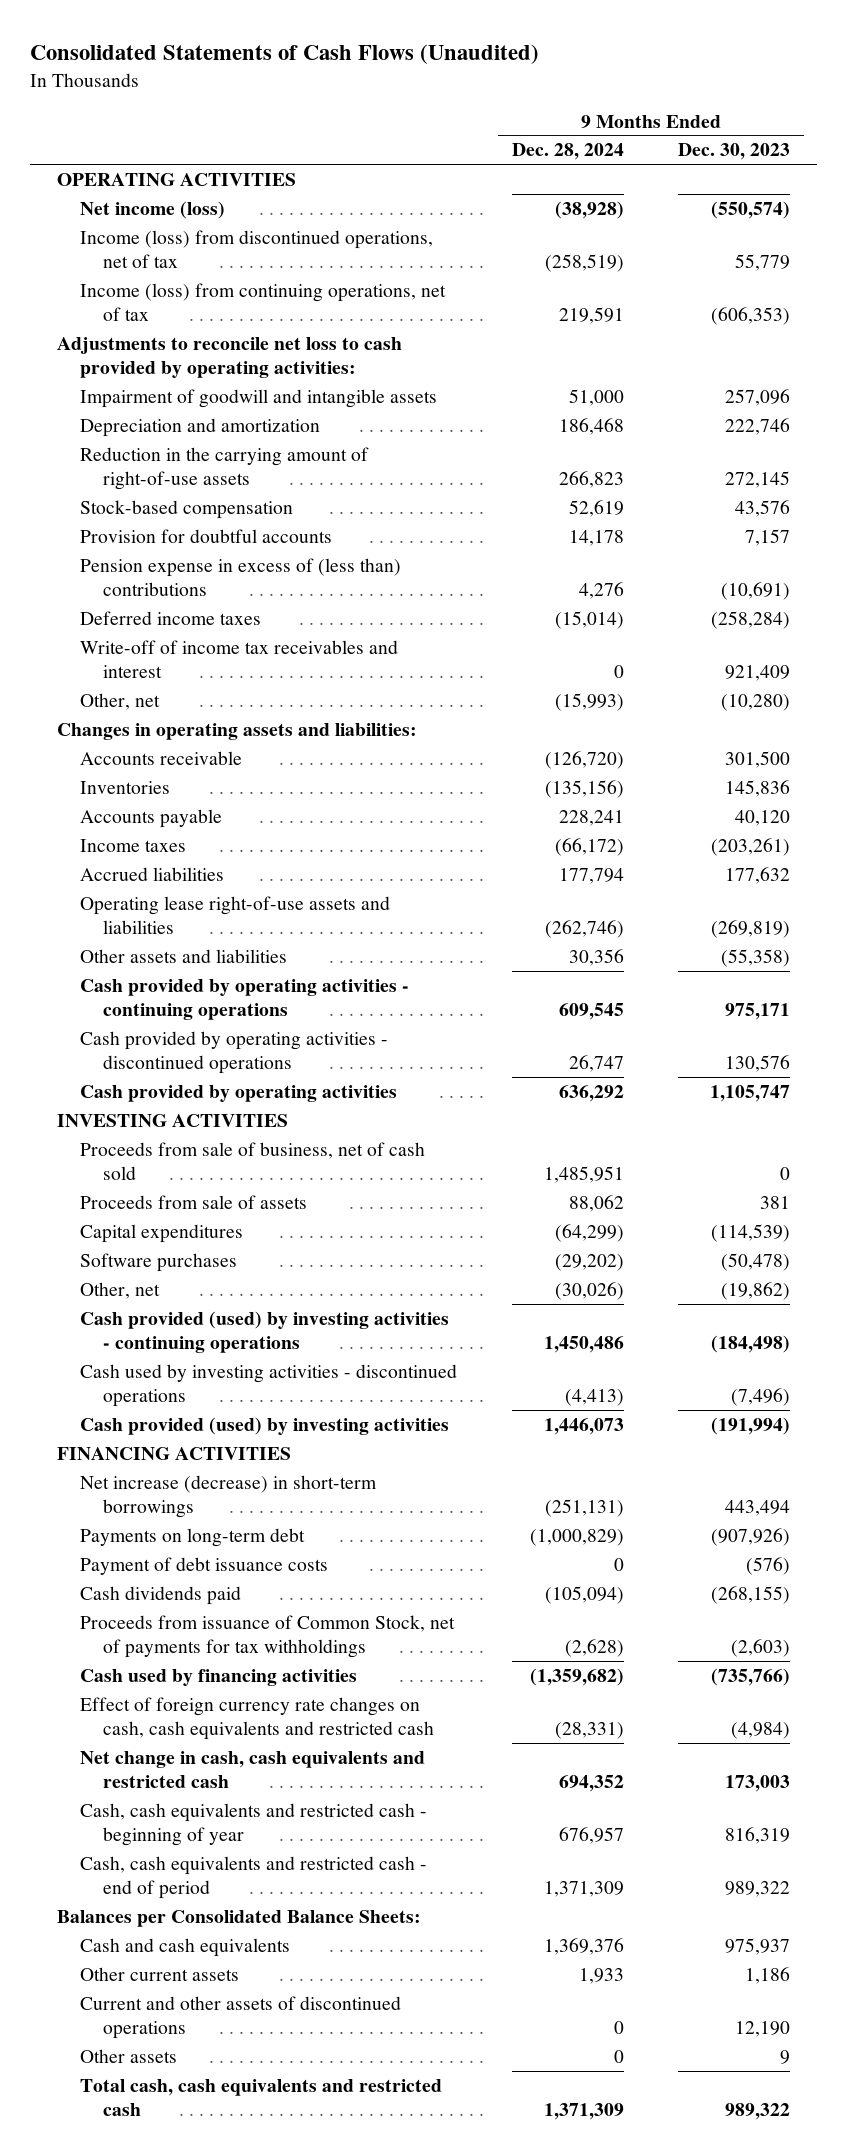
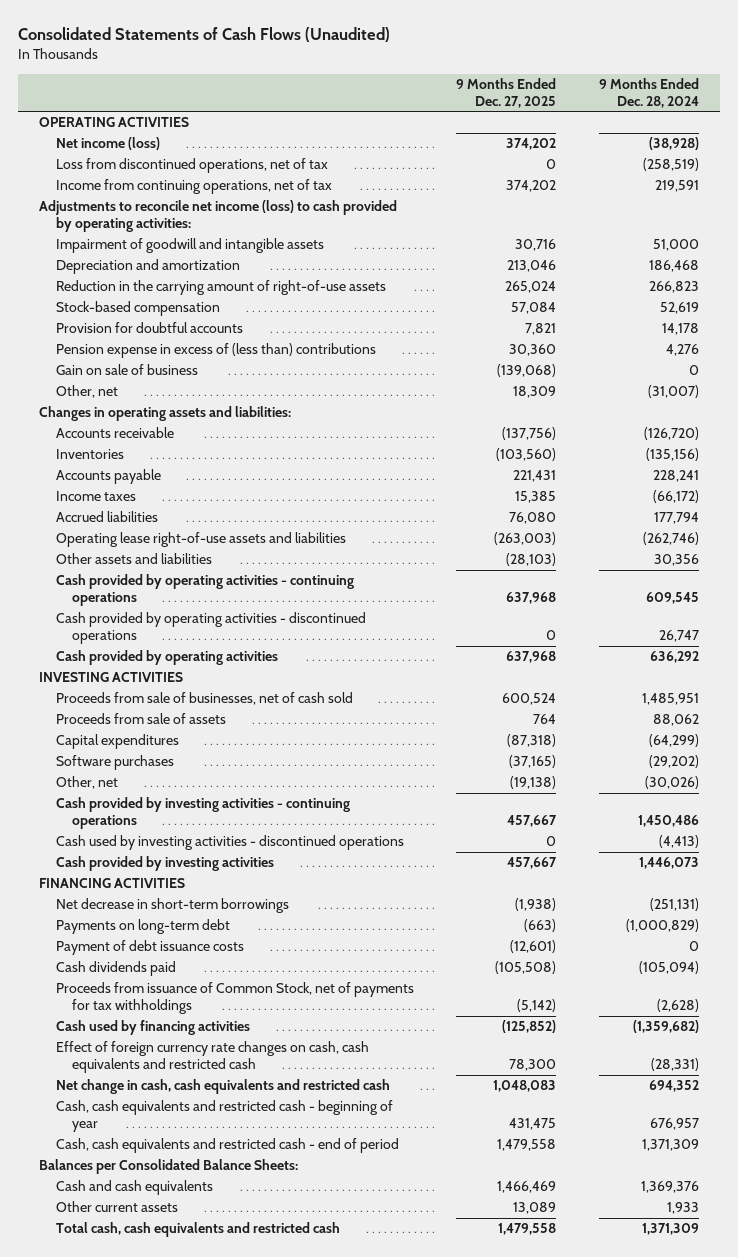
[678,143,791,161] Dec. 30, 2023 -> none
none -> [456,78,557,108] 9 Months Ended Dec. 27, 2025
[80,229,434,269] Income (loss) from discontinued operations, net of tax -> [55,158,328,174] Loss from discontinued operations, net of tax
[80,282,447,322] Income (loss) from continuing operations, net of tax -> [55,179,332,195] Income from continuing operations, net of tax
[57,336,403,379] Adjustments to reconcile net loss to cash provided by operating activities: -> [39,200,398,233] Adjustments to reconcile net income (loss) to cash provided by operating activities:
[80,610,262,625] Deferred income taxes -> none
[80,639,399,679] Write-off of income tax receivables and interest -> none
none -> [55,364,198,376] Gain on sale of business
[554,692,624,711] (15,993) -> [647,385,699,399] (31,007)
[80,1141,426,1181] Proceeds from sale of business, net of cash sold -> [55,692,353,706] Proceeds from sale of businesses, net of cash sold
[80,1310,450,1354] Cash provided (used) by investing activities - continuing operations -> [55,797,350,830] Cash provided by investing activities - continuing operations
[80,1416,450,1435] Cash provided (used) by investing activities -> [55,856,274,872] Cash provided by investing activities
[80,1474,378,1519] Net increase (decrease) in short-term borrowings -> [55,898,289,914] Net decrease in short-term borrowings
[80,1995,402,2040] Current and other assets of discontinued operations -> none
[80,2048,178,2063] Other assets -> none

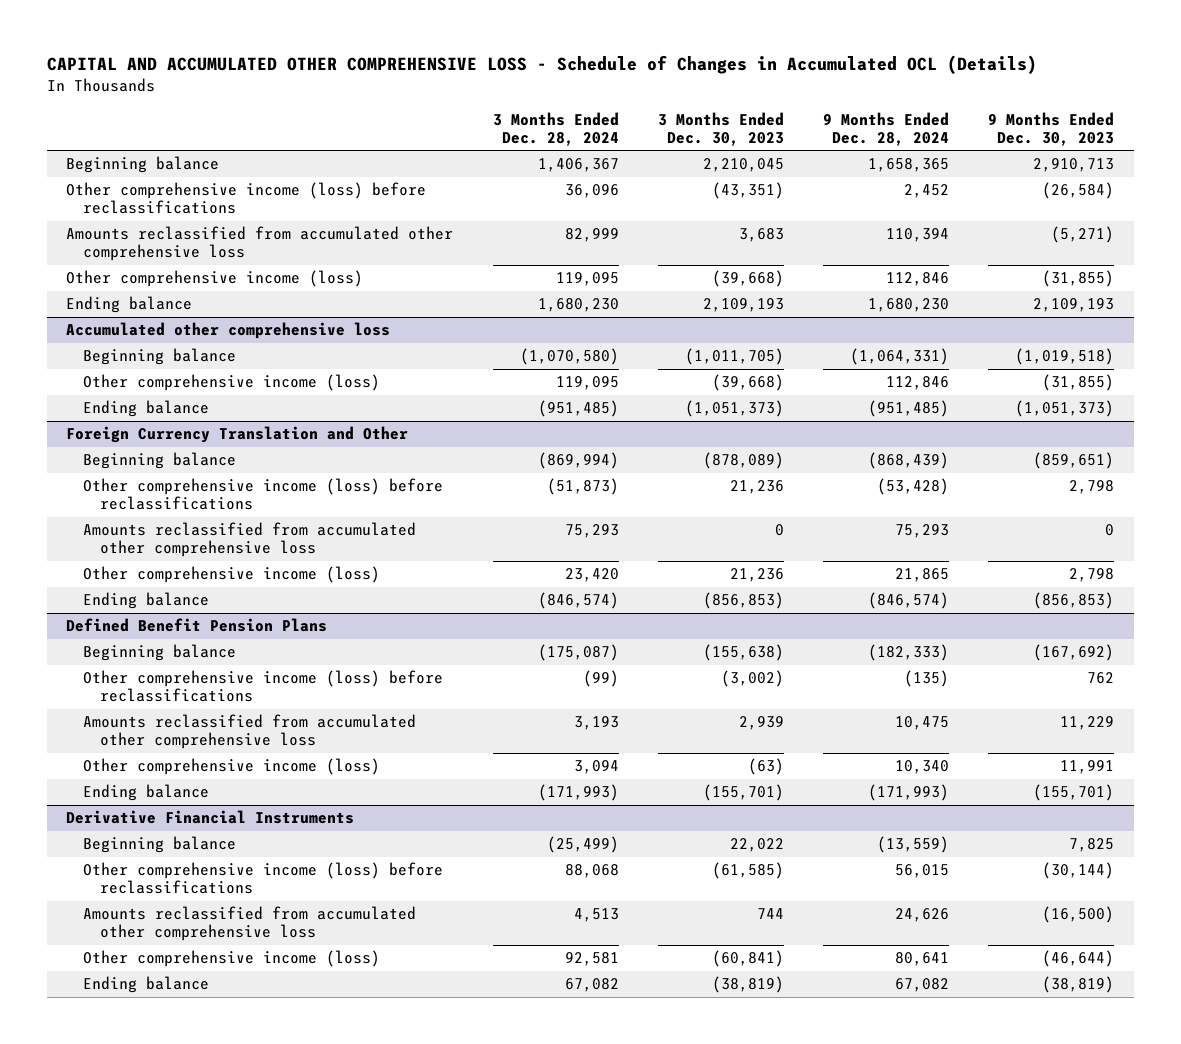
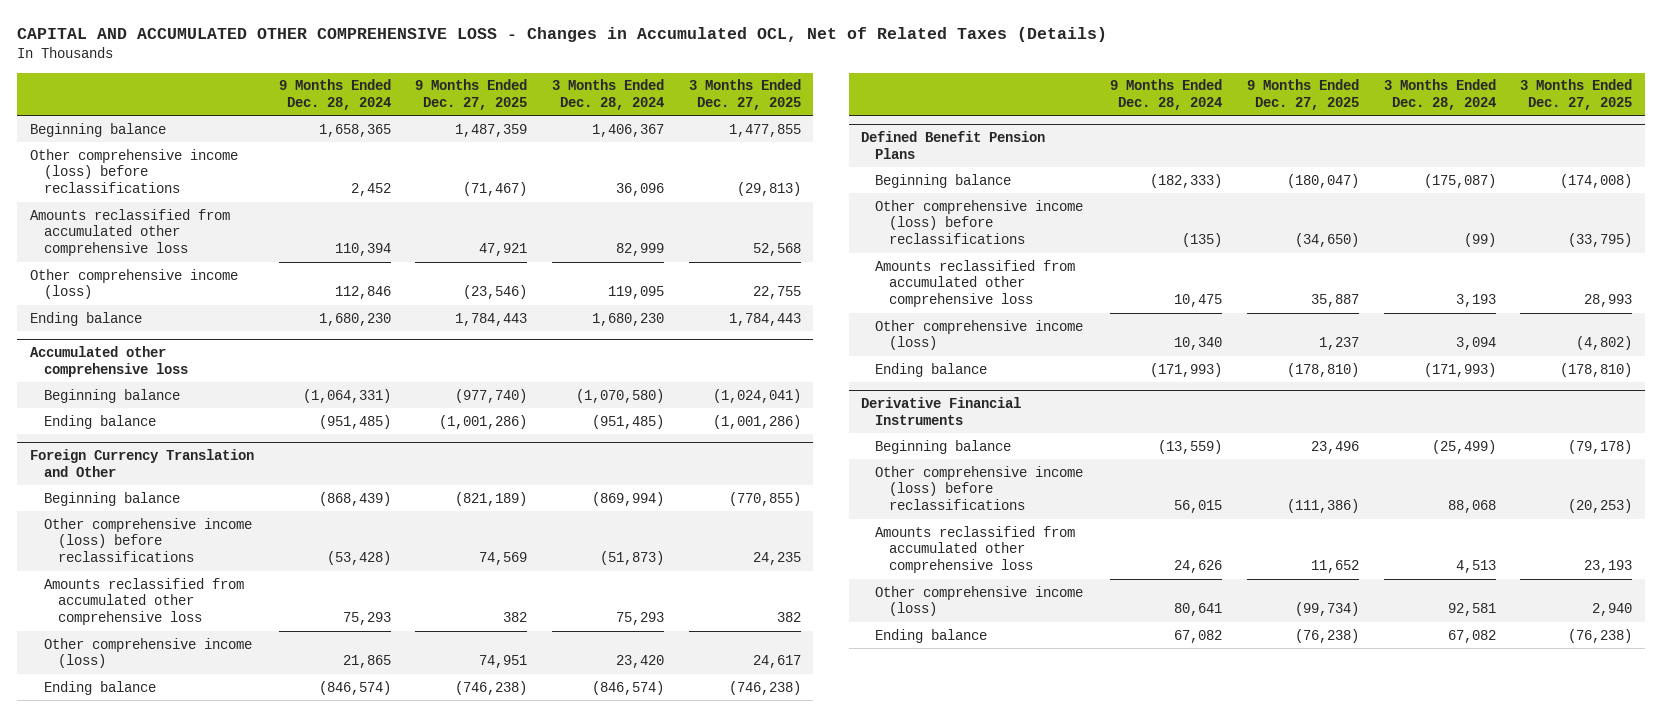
[46,55,1037,75] CAPITAL AND ACCUMULATED OTHER COMPREHENSIVE LOSS - Schedule of Changes in Accumulated OCL (Details) -> [17,27,1108,43] CAPITAL AND ACCUMULATED OTHER COMPREHENSIVE LOSS - Changes in Accumulated OCL, Net of Related Taxes (Details)
[657,111,784,146] 3 Months Ended Dec. 30, 2023 -> none
[988,111,1115,146] 9 Months Ended Dec. 30, 2023 -> none
none -> [415,79,528,111] 9 Months Ended Dec. 27, 2025
none -> [689,79,802,111] 3 Months Ended Dec. 27, 2025
[83,374,381,392] Other comprehensive income (loss) -> none

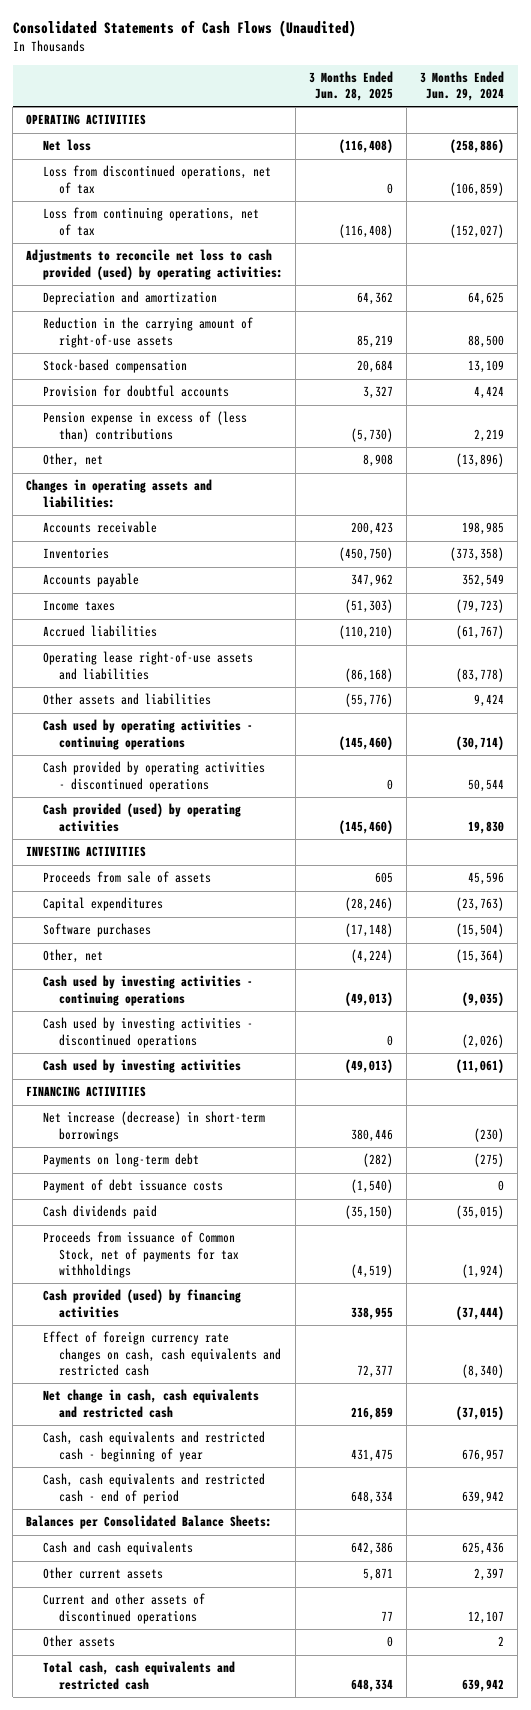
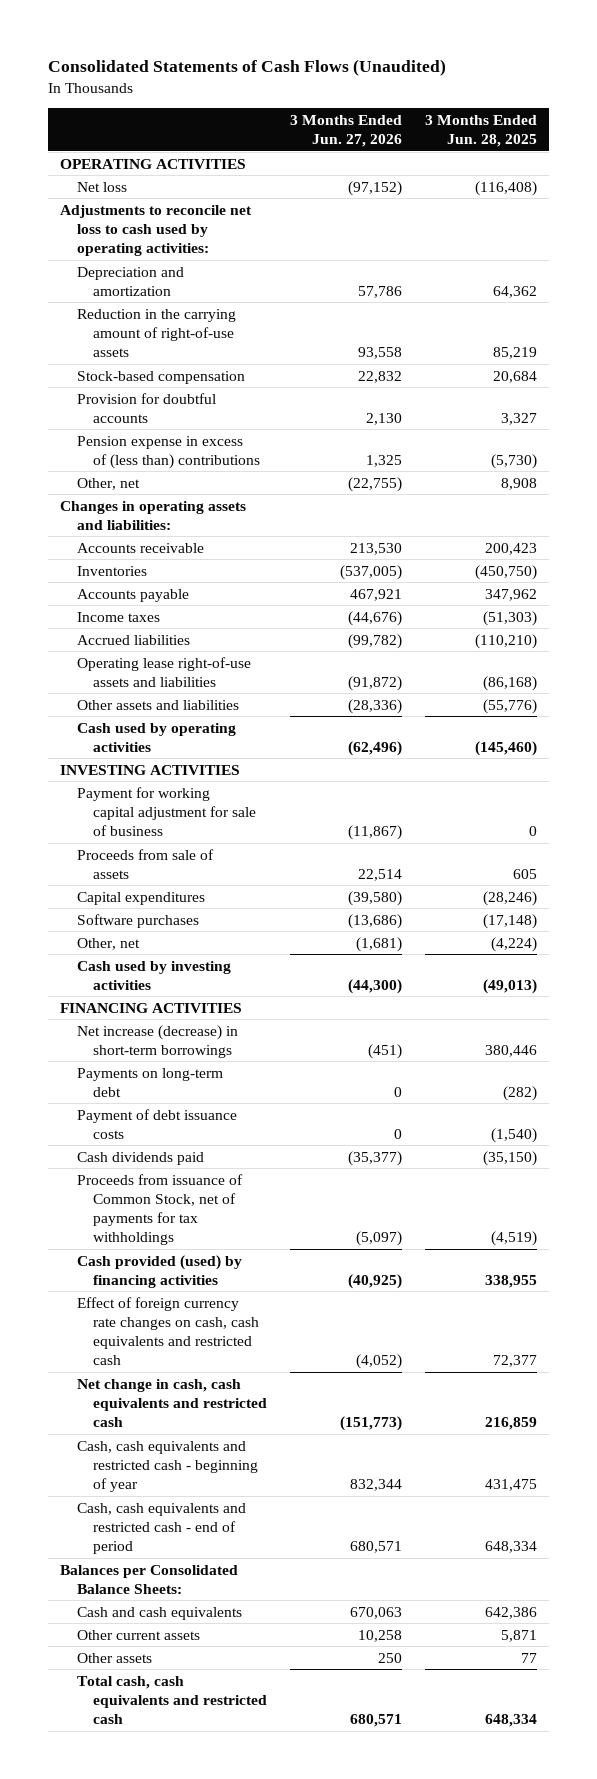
[420,70,505,102] 3 Months Ended Jun. 29, 2024 -> none
none -> [290,114,403,148] 3 Months Ended Jun. 27, 2026
[42,165,271,194] Loss from discontinued operations, net of tax -> none
[42,207,259,236] Loss from continuing operations, net of tax -> none
[26,249,283,280] Adjustments to reconcile net loss to cash provided (used) by operating activities: -> [59,204,252,256] Adjustments to reconcile net loss to cash used by operating activities:
[42,719,253,750] Cash used by operating activities - continuing operations -> none
[42,761,265,792] Cash provided by operating activities - discontinued operations -> none
[42,803,241,832] Cash provided (used) by operating activities -> [76,722,236,752] Cash used by operating activities
none -> [76,786,257,836] Payment for working capital adjustment for sale of business
[42,975,253,1006] Cash used by investing activities - continuing operations -> none
[42,1017,253,1048] Cash used by investing activities - discontinued operations -> none
[42,1593,205,1624] Current and other assets of discontinued operations -> none
[387,1636,394,1648] 0 -> [521,1652,538,1663] 77

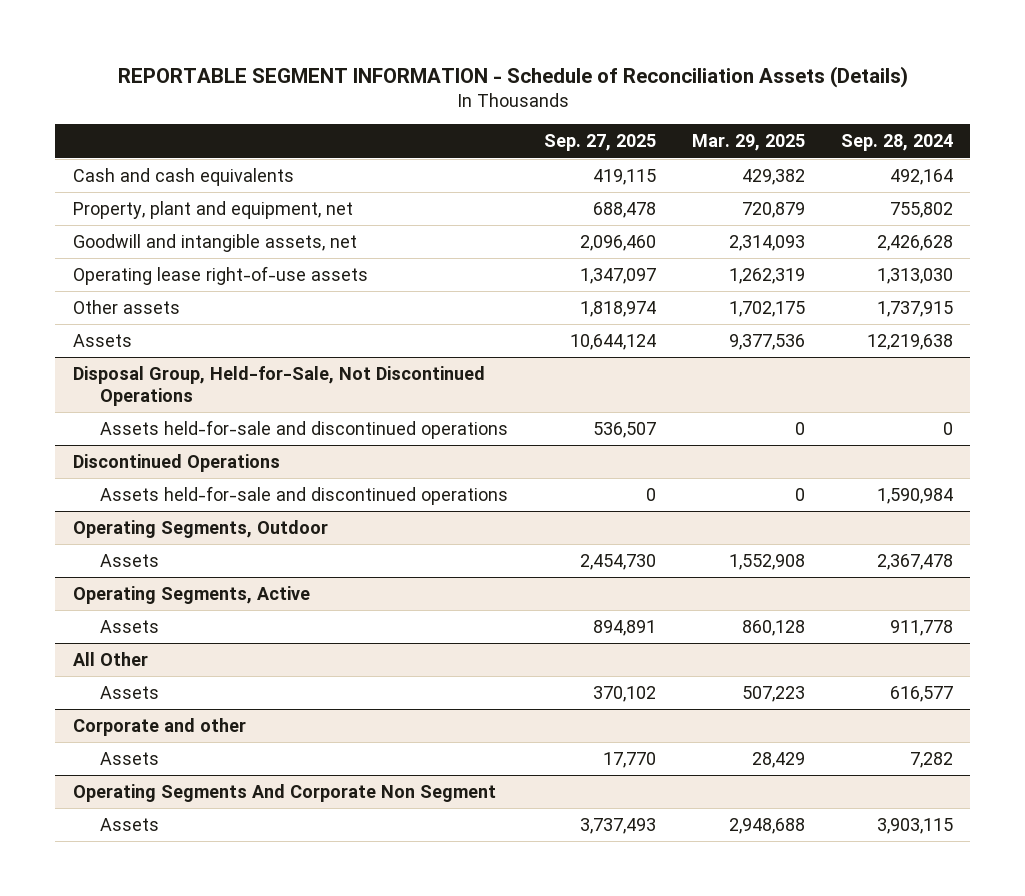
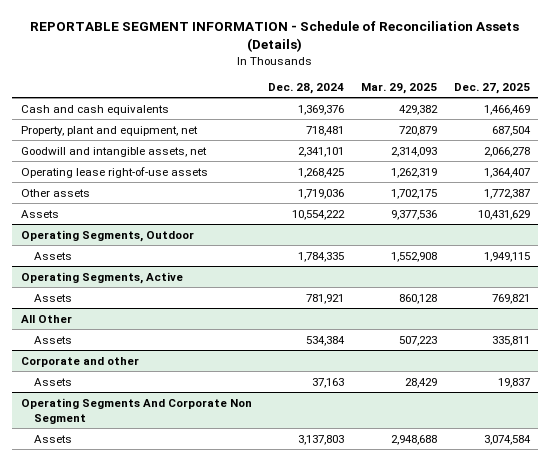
[543,134,656,152] Sep. 27, 2025 -> none
[840,134,953,152] Sep. 28, 2024 -> none
none -> [268,82,345,94] Dec. 28, 2024
none -> [453,82,530,94] Dec. 27, 2025
[72,365,485,407] Disposal Group, Held-for-Sale, Not Discontinued Operations -> none
[100,419,509,439] Assets held-for-sale and discontinued operations -> none
[72,453,280,472] Discontinued Operations -> none
[100,485,509,505] Assets held-for-sale and discontinued operations -> none

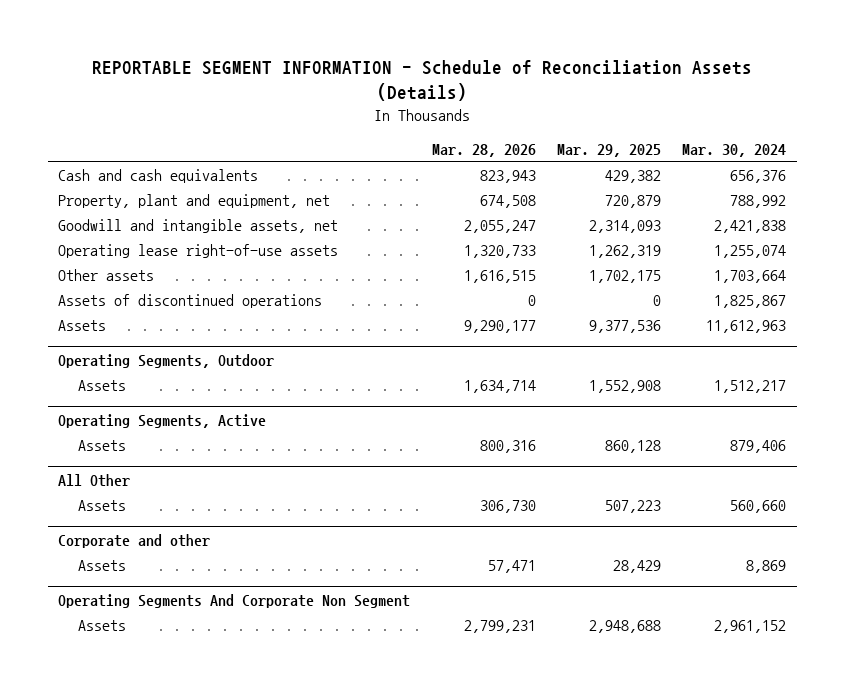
[268,82,345,94] Dec. 28, 2024 -> none
[453,82,530,94] Dec. 27, 2025 -> none
none -> [431,143,536,157] Mar. 28, 2026
none -> [682,143,787,157] Mar. 30, 2024
none -> [58,293,323,308] Assets of discontinued operations

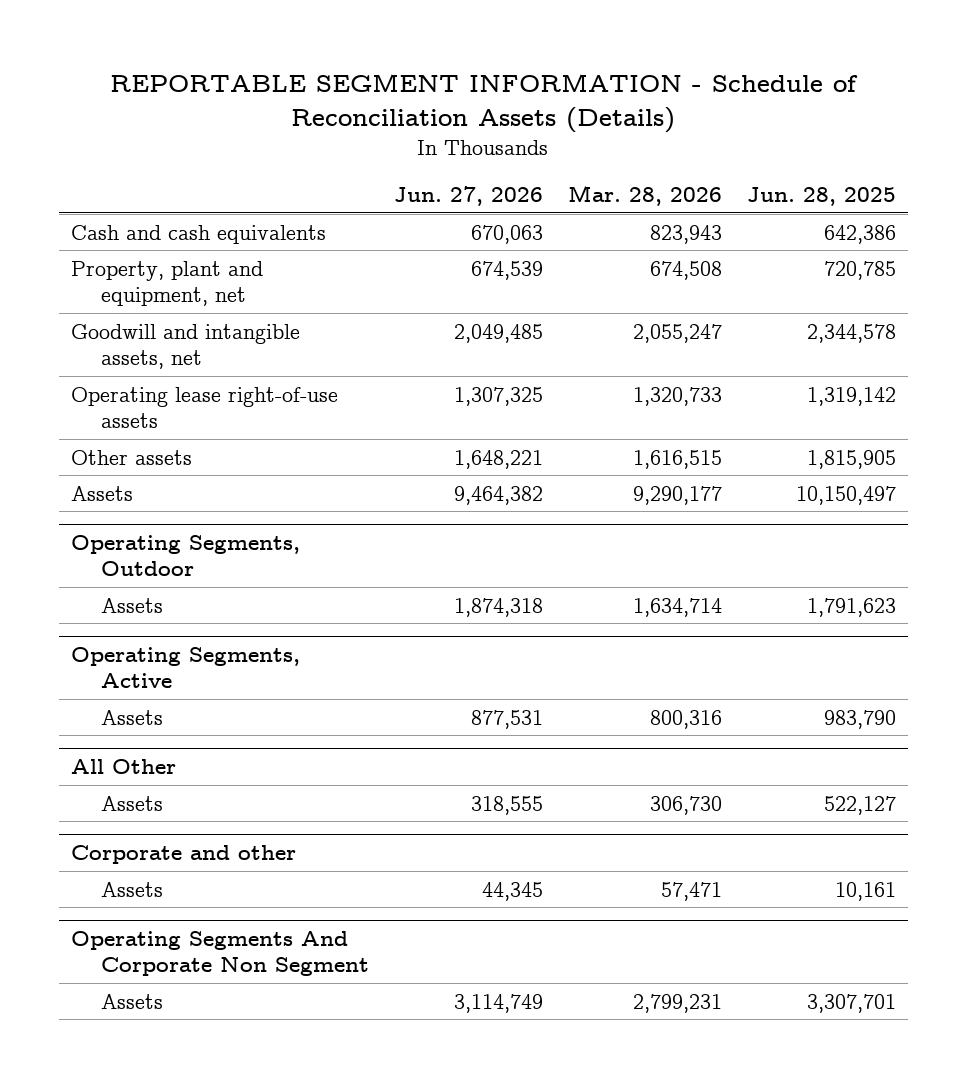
[556,143,661,157] Mar. 29, 2025 -> none
[682,143,787,157] Mar. 30, 2024 -> none
none -> [393,185,543,206] Jun. 27, 2026
none -> [746,186,896,206] Jun. 28, 2025
[58,293,323,308] Assets of discontinued operations -> none

